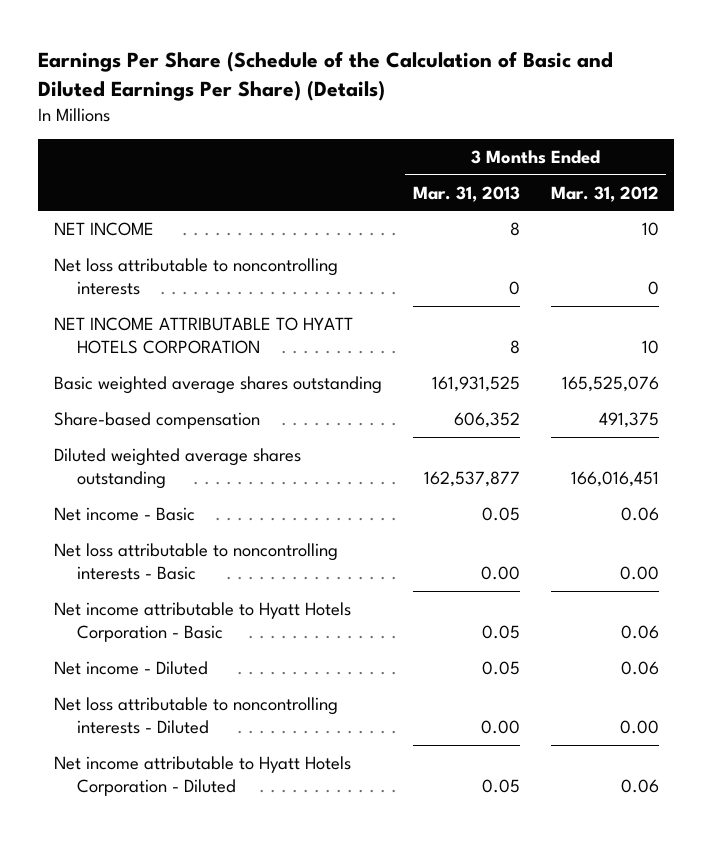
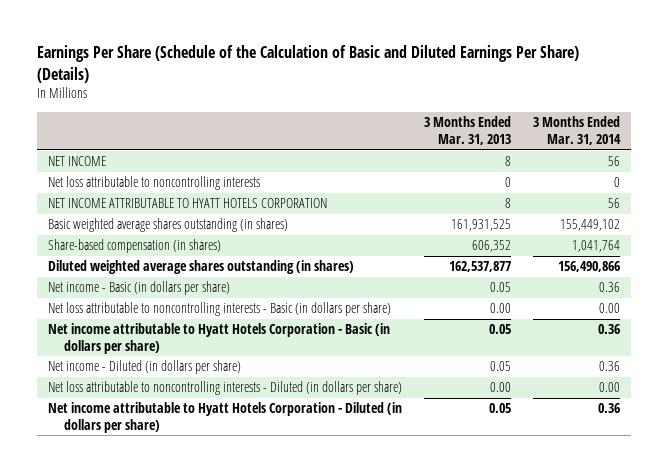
[550,185,659,202] Mar. 31, 2012 -> none
none -> [532,116,621,146] 3 Months Ended Mar. 31, 2014
[53,375,382,394] Basic weighted average shares outstanding -> [47,218,288,233] Basic weighted average shares outstanding (in shares)
[53,411,260,429] Share-based compensation -> [47,239,221,254] Share-based compensation (in shares)
[53,447,301,490] Diluted weighted average shares outstanding -> [47,260,354,275] Diluted weighted average shares outstanding (in shares)
[53,506,195,521] Net income - Basic -> [47,281,230,296] Net income - Basic (in dollars per share)
[53,542,338,581] Net loss attributable to noncontrolling interests - Basic -> [47,302,391,317] Net loss attributable to noncontrolling interests - Basic (in dollars per share)
[53,601,351,643] Net income attributable to Hyatt Hotels Corporation - Basic -> [47,323,390,354] Net income attributable to Hyatt Hotels Corporation - Basic (in dollars per share)
[53,660,208,675] Net income - Diluted -> [47,360,241,375] Net income - Diluted (in dollars per share)
[53,696,338,735] Net loss attributable to noncontrolling interests - Diluted -> [47,381,402,396] Net loss attributable to noncontrolling interests - Diluted (in dollars per share)
[53,755,351,797] Net income attributable to Hyatt Hotels Corporation - Diluted -> [47,402,402,433] Net income attributable to Hyatt Hotels Corporation - Diluted (in dollars per share)

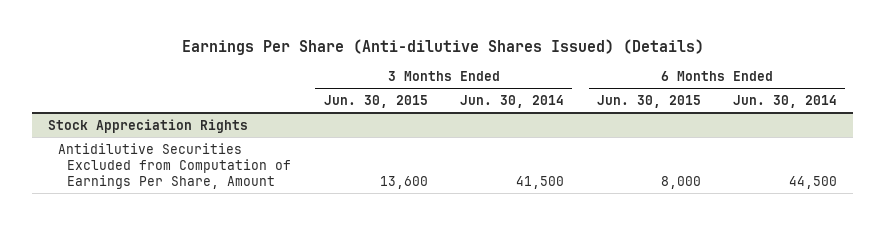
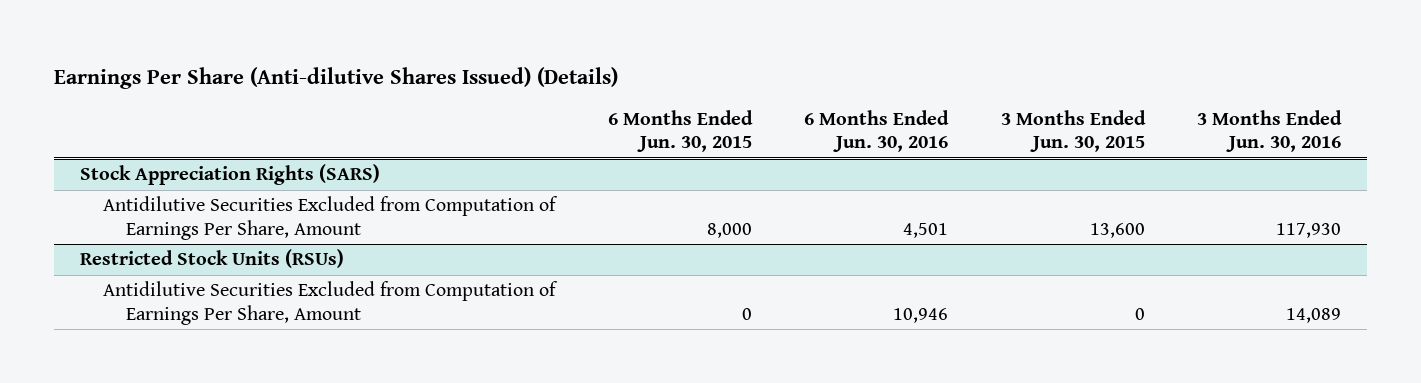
[460,94,565,108] Jun. 30, 2014 -> none
[733,94,838,108] Jun. 30, 2014 -> none
none -> [804,109,950,153] 6 Months Ended Jun. 30, 2016
none -> [1196,109,1342,153] 3 Months Ended Jun. 30, 2016
[48,118,249,133] Stock Appreciation Rights -> [80,164,381,186] Stock Appreciation Rights (SARS)
none -> [80,249,345,269] Restricted Stock Units (RSUs)
none -> [103,281,559,325] Antidilutive Securities Excluded from Computation of Earnings Per Share, Amount

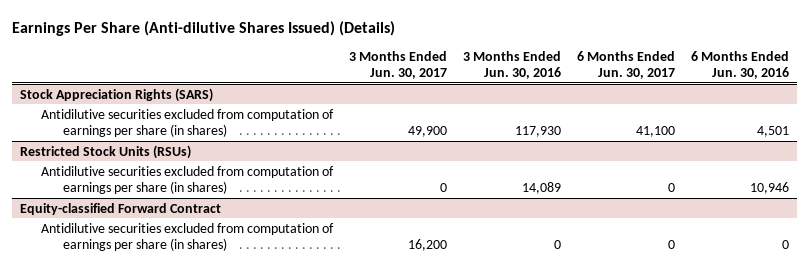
[607,109,753,153] 6 Months Ended Jun. 30, 2015 -> none
[1000,109,1146,153] 3 Months Ended Jun. 30, 2015 -> none
none -> [349,50,448,79] 3 Months Ended Jun. 30, 2017
none -> [577,50,676,79] 6 Months Ended Jun. 30, 2017
[103,196,559,240] Antidilutive Securities Excluded from Computation of Earnings Per Share, Amount -> [41,108,335,137] Antidilutive securities excluded from computation of earnings per share (in shares)
[103,281,559,325] Antidilutive Securities Excluded from Computation of Earnings Per Share, Amount -> [41,165,335,194] Antidilutive securities excluded from computation of earnings per share (in shares)
none -> [20,202,222,215] Equity-classified Forward Contract
none -> [41,222,335,251] Antidilutive securities excluded from computation of earnings per share (in shares)

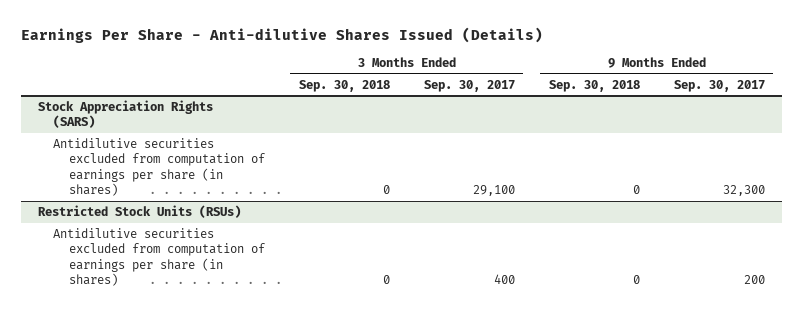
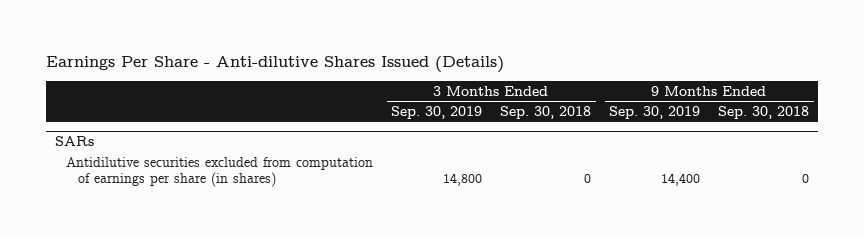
[423,79,515,92] Sep. 30, 2017 -> none
[673,79,765,92] Sep. 30, 2017 -> none
none -> [391,106,483,120] Sep. 30, 2019
none -> [609,106,701,120] Sep. 30, 2019
[53,138,265,197] Antidilutive securities excluded from computation of earnings per share (in shares) -> none
[37,205,241,219] Restricted Stock Units (RSUs) -> none
[37,100,213,129] Stock Appreciation Rights (SARS) -> [54,136,94,147] SARs

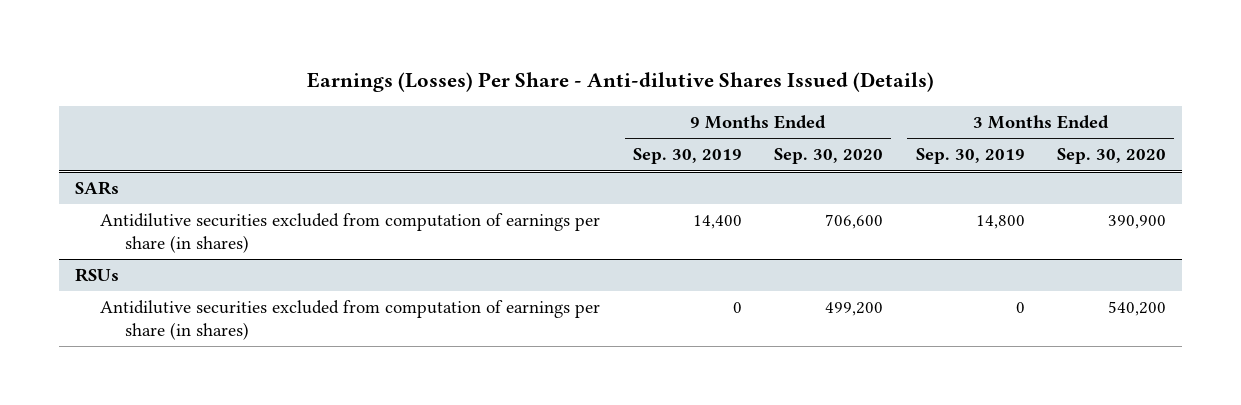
[45,56,504,74] Earnings Per Share - Anti-dilutive Shares Issued (Details) -> [306,72,934,93] Earnings (Losses) Per Share - Anti-dilutive Shares Issued (Details)
[500,106,592,120] Sep. 30, 2018 -> none
[718,106,810,120] Sep. 30, 2018 -> none
none -> [774,148,884,165] Sep. 30, 2020
none -> [1056,148,1166,165] Sep. 30, 2020
none -> [75,268,120,283] RSUs
none -> [100,300,601,341] Antidilutive securities excluded from computation of earnings per share (in shares)

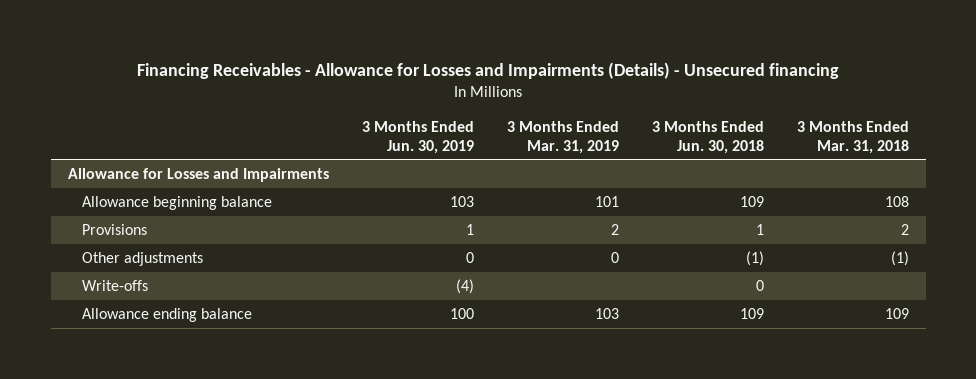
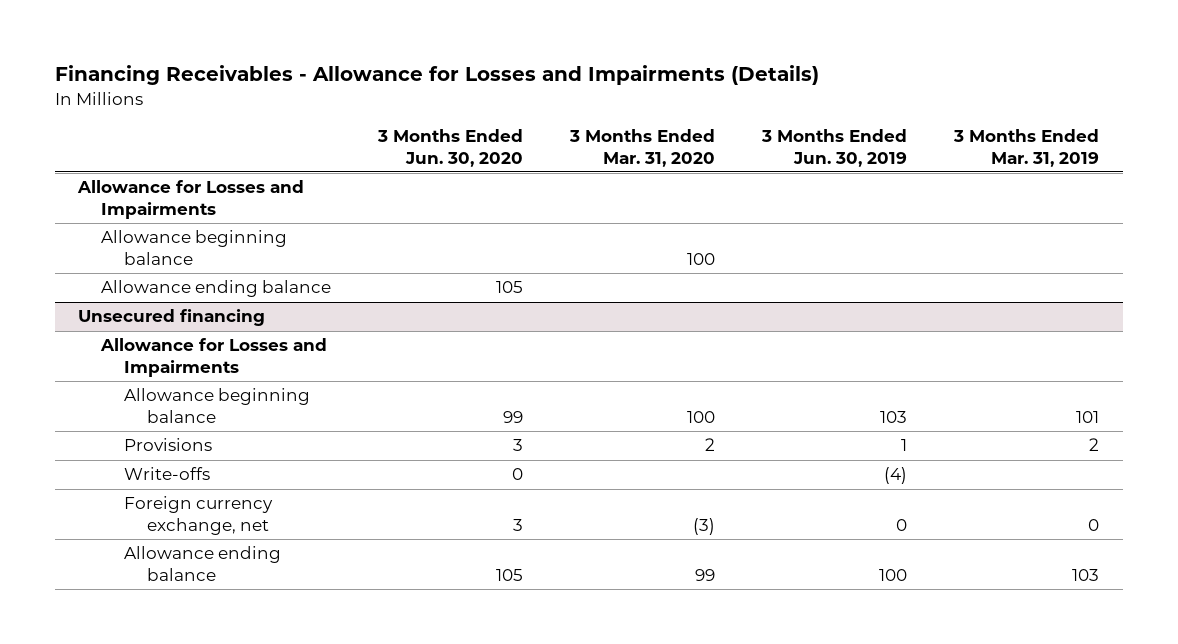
[137,61,840,79] Financing Receivables - Allowance for Losses and Impairments (Details) - Unsecured financing -> [54,65,819,86] Financing Receivables - Allowance for Losses and Impairments (Details)
[651,120,764,154] 3 Months Ended Jun. 30, 2018 -> none
[796,120,909,154] 3 Months Ended Mar. 31, 2018 -> none
none -> [377,129,524,167] 3 Months Ended Jun. 30, 2020
none -> [569,129,716,167] 3 Months Ended Mar. 31, 2020
none -> [101,230,288,265] Allowance beginning balance
none -> [101,280,332,298] Allowance ending balance
none -> [78,309,266,327] Unsecured financing
none -> [100,338,328,377] Allowance for Losses and Impairments
[81,251,203,266] Other adjustments -> none
none -> [124,496,274,535] Foreign currency exchange, net

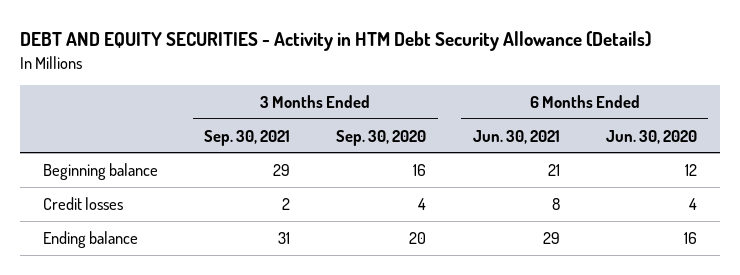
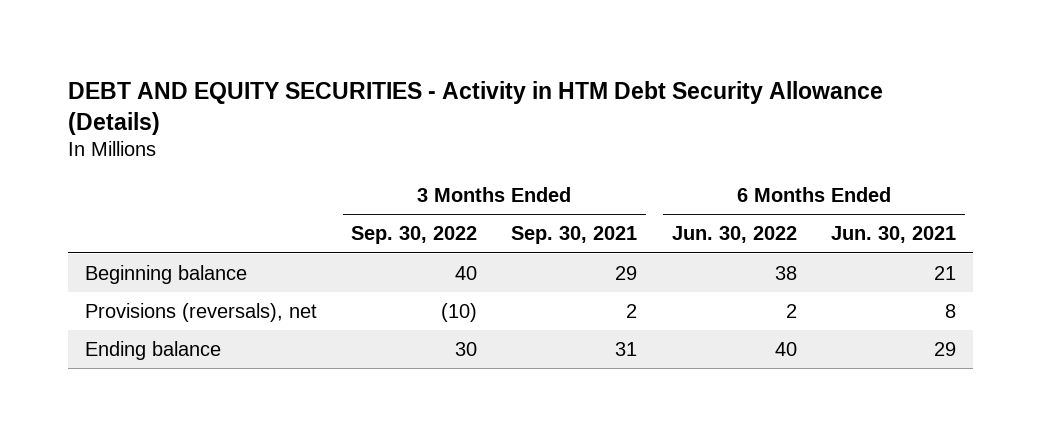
[336,129,427,146] Sep. 30, 2020 -> none
[605,129,697,144] Jun. 30, 2020 -> none
none -> [351,226,478,245] Sep. 30, 2022
none -> [671,226,797,244] Jun. 30, 2022
[43,196,124,210] Credit losses -> [84,302,317,322] Provisions (reversals), net

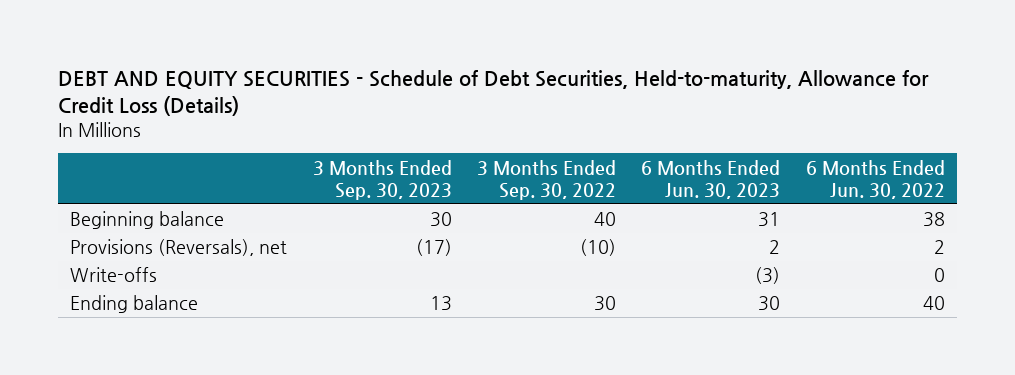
[67,80,883,135] DEBT AND EQUITY SECURITIES - Activity in HTM Debt Security Allowance (Details) -> [57,69,929,117] DEBT AND EQUITY SECURITIES - Schedule of Debt Securities, Held-to-maturity, Allowance for Credit Loss (Details)
[511,226,638,245] Sep. 30, 2021 -> none
[830,226,956,244] Jun. 30, 2021 -> none
none -> [312,159,452,200] 3 Months Ended Sep. 30, 2023
none -> [641,159,781,199] 6 Months Ended Jun. 30, 2023
[84,302,317,322] Provisions (reversals), net -> [70,239,288,257] Provisions (Reversals), net
none -> [70,267,158,283] Write-offs

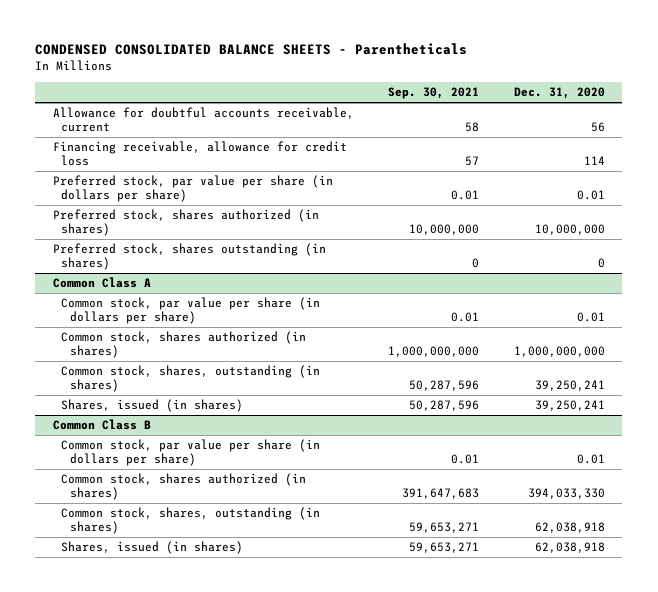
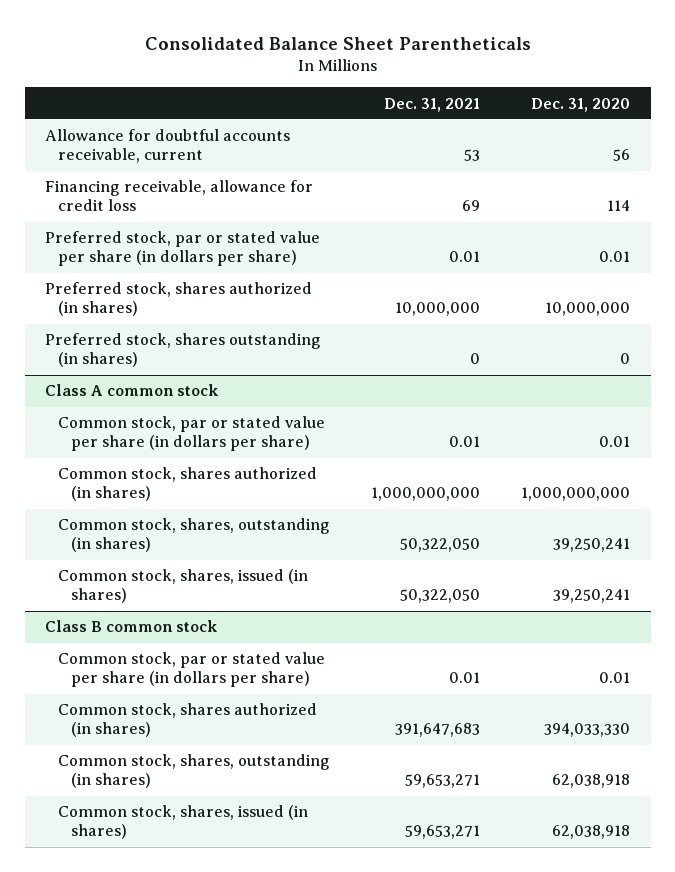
[35,43,468,56] CONDENSED CONSOLIDATED BALANCE SHEETS - Parentheticals -> [144,36,531,50] Consolidated Balance Sheet Parentheticals
[388,87,480,100] Sep. 30, 2021 -> none
none -> [384,97,481,112] Dec. 31, 2021
[52,175,333,203] Preferred stock, par value per share (in dollars per share) -> [45,231,321,267] Preferred stock, par or stated value per share (in dollars per share)
[52,277,151,289] Common Class A -> [45,384,219,397] Class A common stock
[61,297,321,325] Common stock, par value per share (in dollars per share) -> [58,416,326,452] Common stock, par or stated value per share (in dollars per share)
[61,399,244,413] Shares, issued (in shares) -> [58,569,309,604] Common stock, shares, issued (in shares)
[52,419,151,431] Common Class B -> [45,620,218,633] Class B common stock
[61,439,321,467] Common stock, par value per share (in dollars per share) -> [58,652,326,688] Common stock, par or stated value per share (in dollars per share)
[61,541,244,555] Shares, issued (in shares) -> [58,805,309,840] Common stock, shares, issued (in shares)

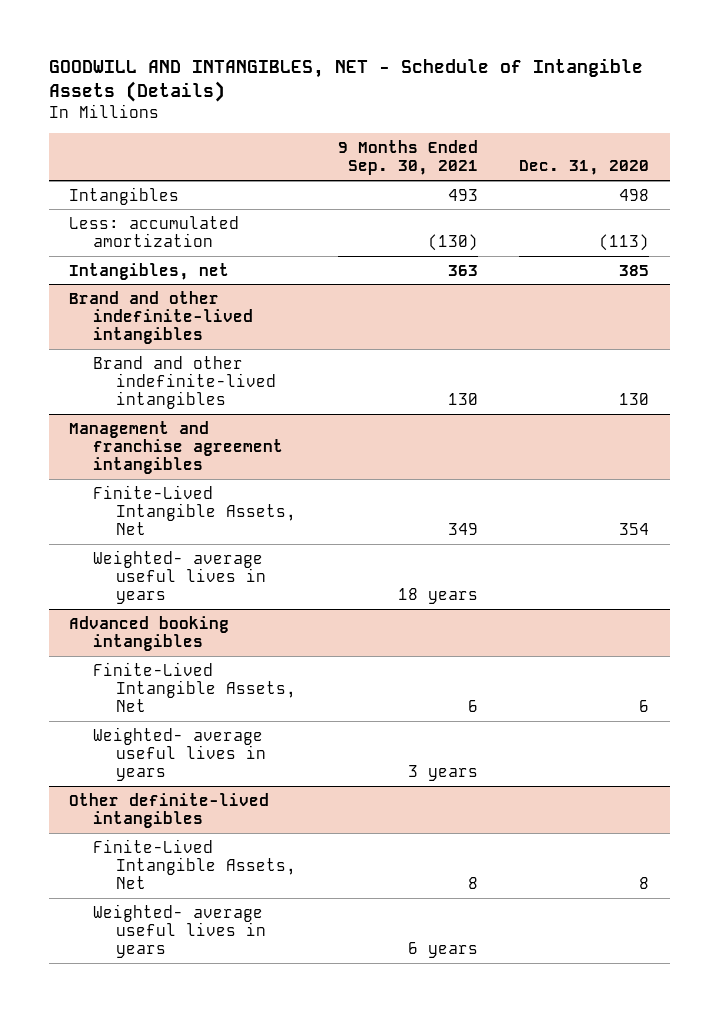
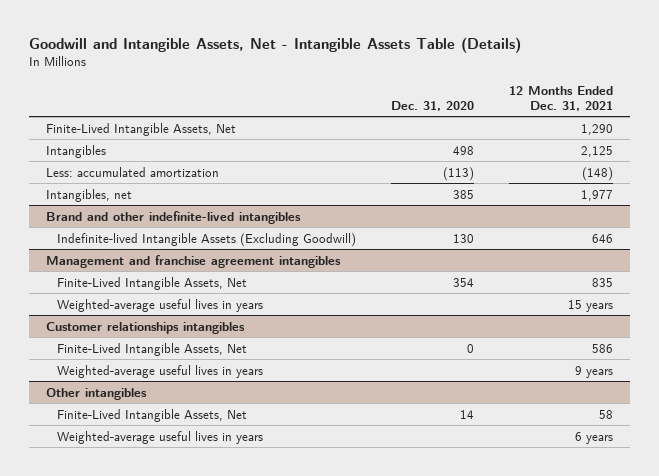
[48,57,643,102] GOODWILL AND INTANGIBLES, NET - Schedule of Intangible Assets (Details) -> [28,36,521,53] Goodwill and Intangible Assets, Net - Intangible Assets Table (Details)
[337,139,478,176] 9 Months Ended Sep. 30, 2021 -> none
none -> [508,85,613,112] 12 Months Ended Dec. 31, 2021
none -> [46,122,237,136] Finite-Lived Intangible Assets, Net
[92,355,276,410] Brand and other indefinite-lived intangibles -> [57,232,357,247] Indefinite-lived Intangible Assets (Excluding Goodwill)
[69,615,230,651] Advanced booking intangibles -> none
[92,549,266,605] Weighted- average useful lives in years -> [57,298,264,312] Weighted-average useful lives in years
none -> [46,321,246,334] Customer relationships intangibles
[639,700,650,713] 6 -> [467,343,475,353] 0
[92,726,266,782] Weighted- average useful lives in years -> [57,364,264,378] Weighted-average useful lives in years
[69,792,270,828] Other definite-lived intangibles -> [46,387,148,400] Other intangibles
[639,877,650,890] 8 -> [460,409,475,419] 14
[92,903,266,959] Weighted- average useful lives in years -> [57,430,264,444] Weighted-average useful lives in years

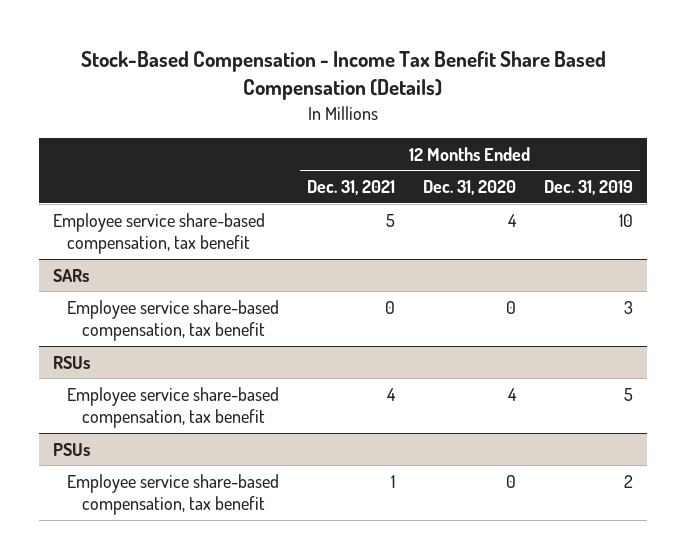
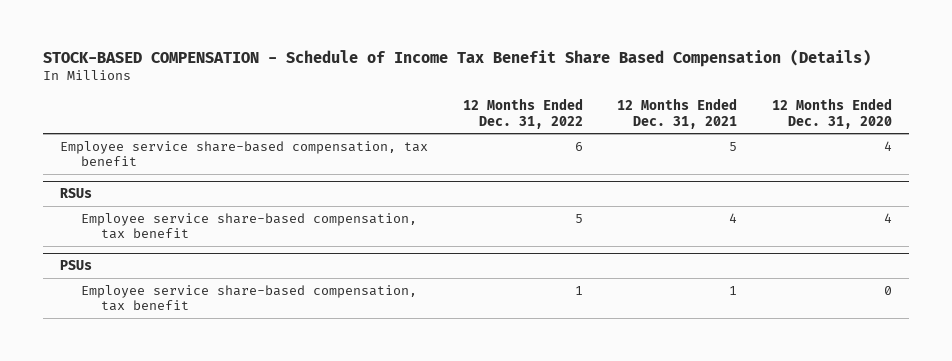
[80,51,606,101] Stock-Based Compensation - Income Tax Benefit Share Based Compensation (Details) -> [42,48,871,67] STOCK-BASED COMPENSATION - Schedule of Income Tax Benefit Share Based Compensation (Details)
[544,180,634,196] Dec. 31, 2019 -> none
none -> [462,98,583,129] 12 Months Ended Dec. 31, 2022
[52,268,89,282] SARs -> none
[67,299,280,342] Employee service share-based compensation, tax benefit -> none

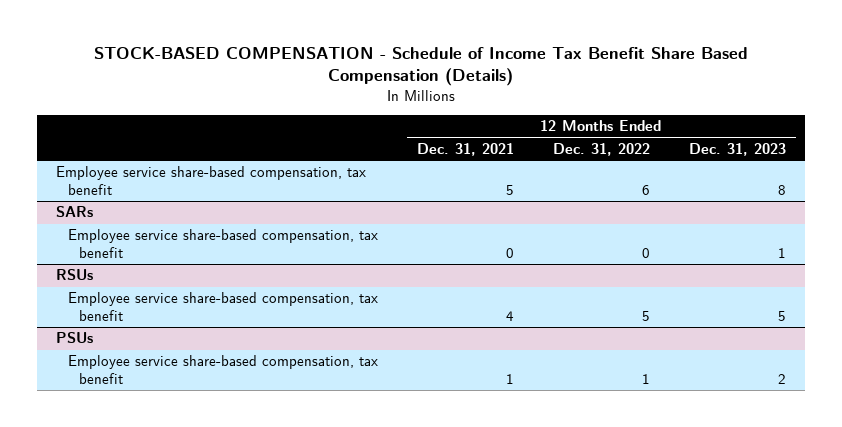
[771,98,892,129] 12 Months Ended Dec. 31, 2020 -> none
none -> [688,142,786,156] Dec. 31, 2023
none -> [56,206,94,218] SARs
none -> [67,229,378,258] Employee service share-based compensation, tax benefit

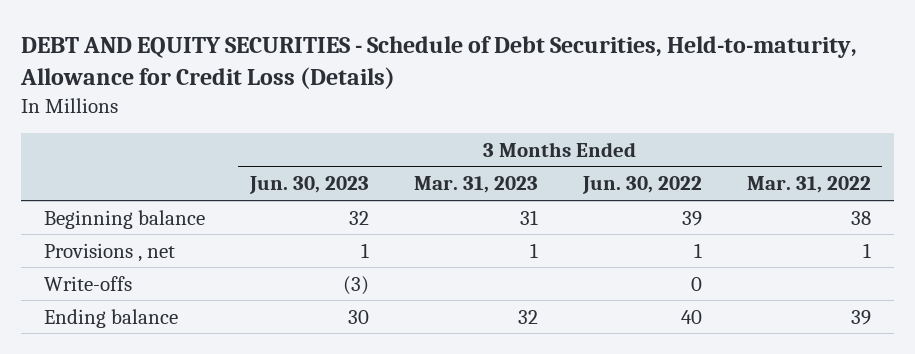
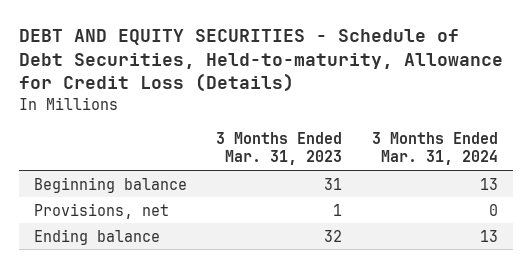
[248,176,369,195] Jun. 30, 2023 -> none
[582,176,703,195] Jun. 30, 2022 -> none
[747,176,872,194] Mar. 31, 2022 -> none
none -> [372,131,499,166] 3 Months Ended Mar. 31, 2024
[43,275,132,291] Write-offs -> none
[43,242,175,262] Provisions , net -> [33,202,169,219] Provisions, net

